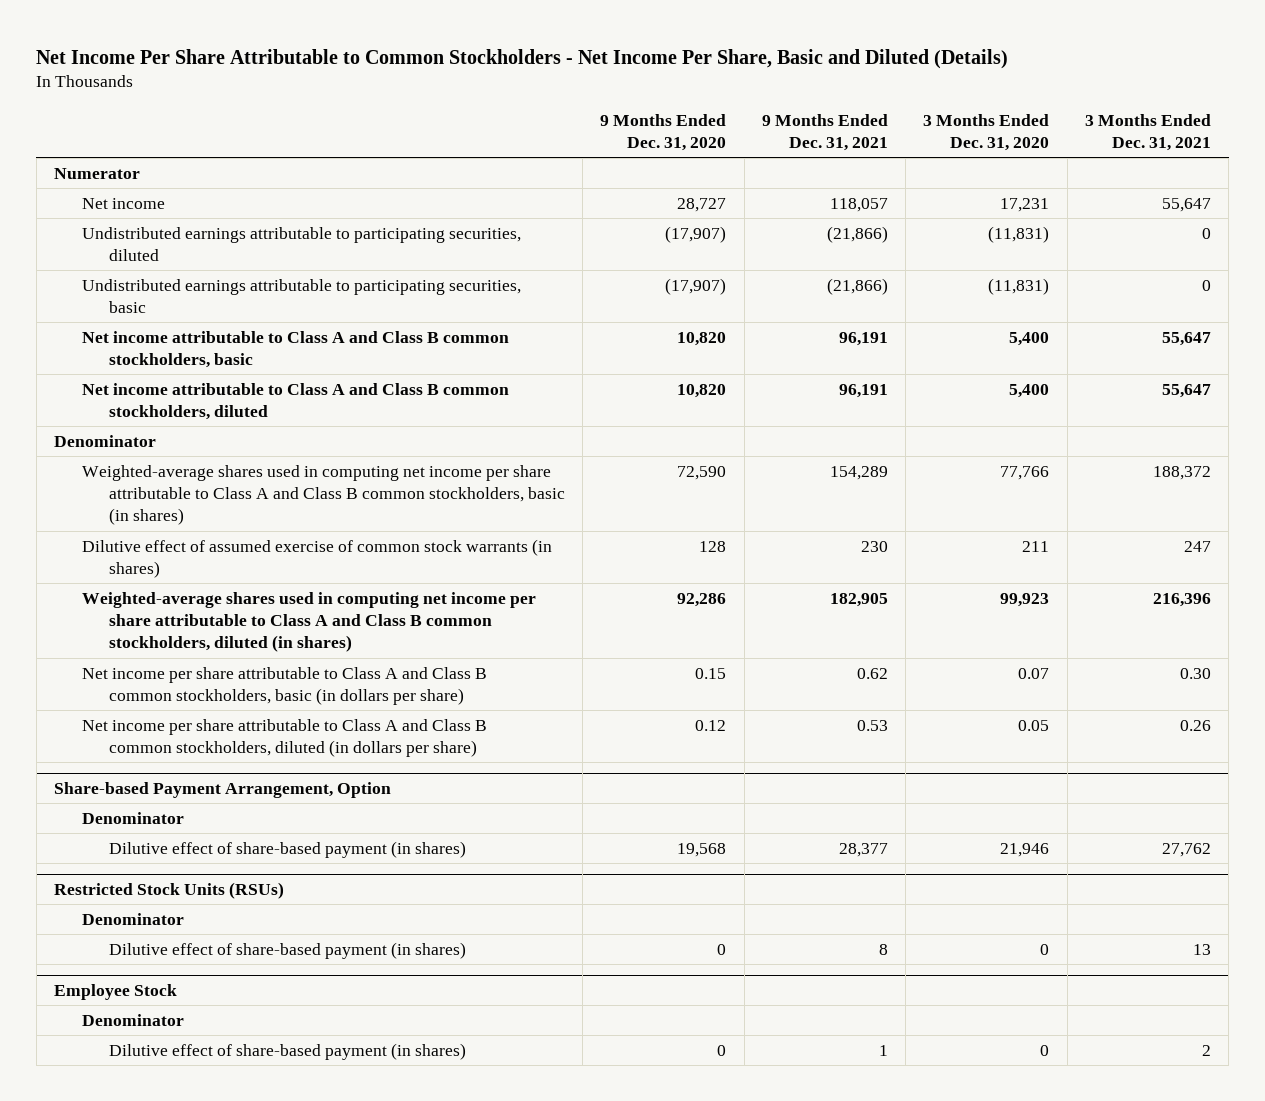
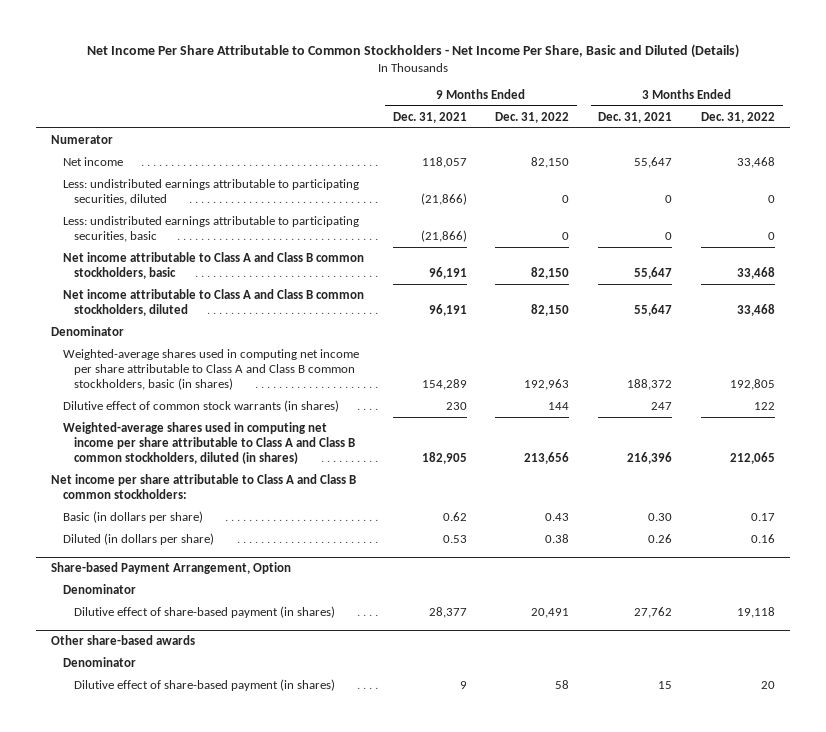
[600,113,727,151] 9 Months Ended Dec. 31, 2020 -> none
[923,113,1050,151] 3 Months Ended Dec. 31, 2020 -> none
none -> [495,111,570,123] Dec. 31, 2022
none -> [701,111,776,123] Dec. 31, 2022
[81,226,521,261] Undistributed earnings attributable to participating securities, diluted -> [62,178,359,205] Less: undistributed earnings attributable to participating securities, diluted
[81,278,521,313] Undistributed earnings attributable to participating securities, basic -> [62,215,359,242] Less: undistributed earnings attributable to participating securities, basic
[81,538,552,578] Dilutive effect of assumed exercise of common stock warrants (in shares) -> [62,399,339,412] Dilutive effect of common stock warrants (in shares)
none -> [50,473,356,499] Net income per share attributable to Class A and Class B common stockholders:
[81,666,487,705] Net income per share attributable to Class A and Class B common stockholders, basic (in dollars per share) -> [62,510,203,523] Basic (in dollars per share)
[81,718,487,757] Net income per share attributable to Class A and Class B common stockholders, diluted (in dollars per share) -> [62,532,214,545] Diluted (in dollars per share)
[54,881,285,899] Restricted Stock Units (RSUs) -> none
[81,912,184,925] Denominator -> none
[108,941,466,959] Dilutive effect of share-based payment (in shares) -> none
[54,983,178,1000] Employee Stock -> none
none -> [50,635,195,646] Other share-based awards
[878,1044,888,1056] 1 -> [459,680,467,689] 9
[1201,1044,1211,1056] 2 -> [658,680,673,689] 15

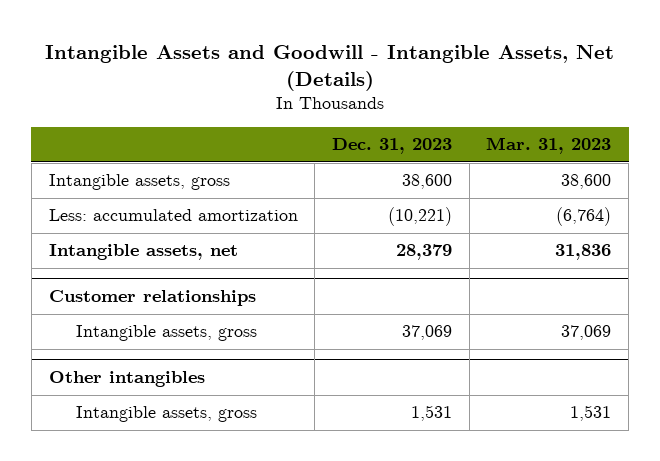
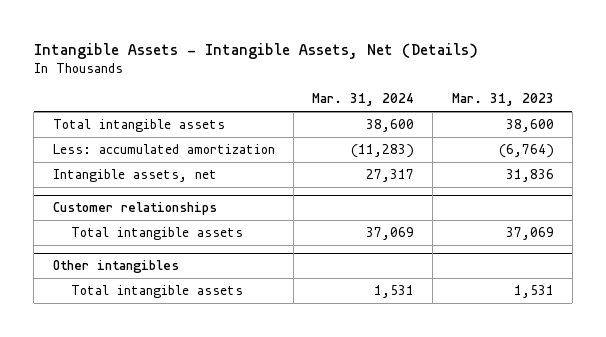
[45,44,615,91] Intangible Assets and Goodwill - Intangible Assets, Net (Details) -> [33,42,478,59] Intangible Assets - Intangible Assets, Net (Details)
[332,138,453,155] Dec. 31, 2023 -> none
none -> [312,93,415,107] Mar. 31, 2024
[48,174,230,191] Intangible assets, gross -> [52,119,225,133] Total intangible assets
[75,325,257,342] Intangible assets, gross -> [70,227,243,241] Total intangible assets
[75,406,257,423] Intangible assets, gross -> [70,285,243,299] Total intangible assets

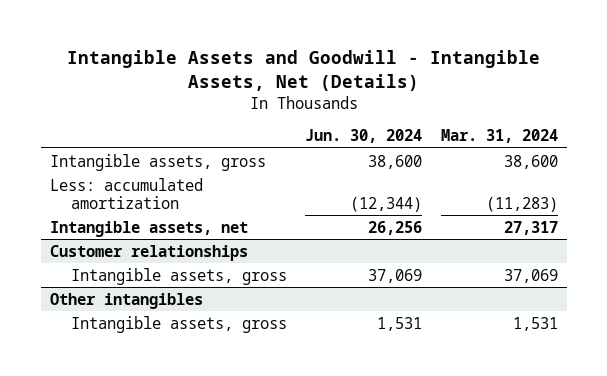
[33,42,478,59] Intangible Assets - Intangible Assets, Net (Details) -> [66,50,540,91] Intangible Assets and Goodwill - Intangible Assets, Net (Details)
[451,93,554,107] Mar. 31, 2023 -> none
none -> [305,129,423,144] Jun. 30, 2024
[52,119,225,133] Total intangible assets -> [49,153,266,171] Intangible assets, gross
[70,227,243,241] Total intangible assets -> [70,267,287,285] Intangible assets, gross
[70,285,243,299] Total intangible assets -> [70,315,287,333] Intangible assets, gross

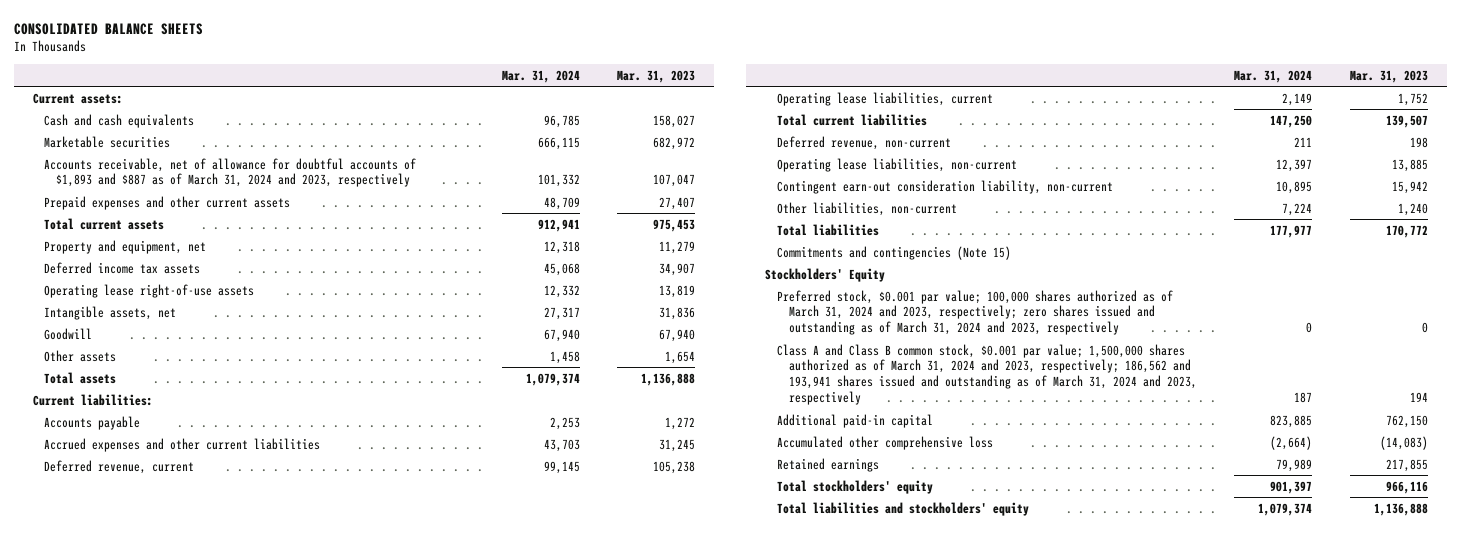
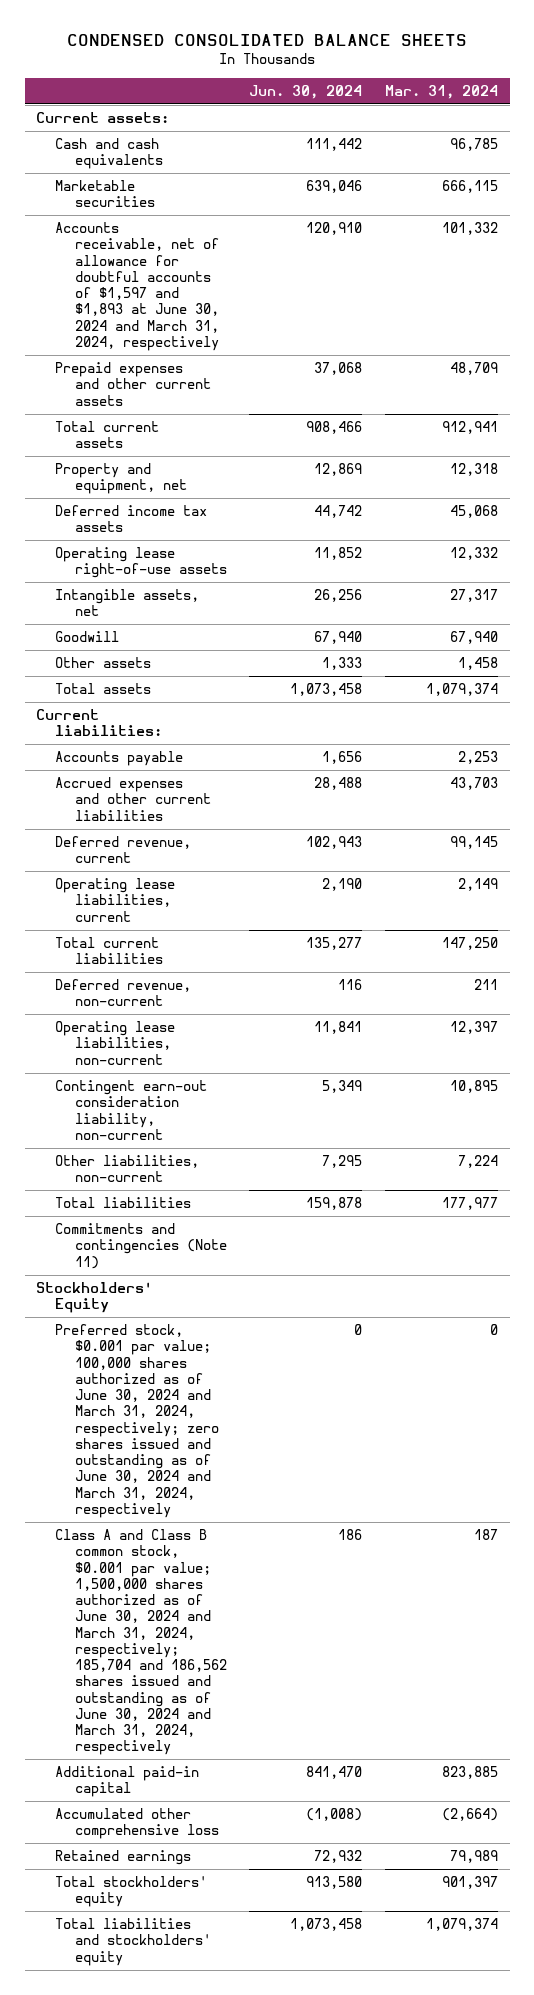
[13,22,203,35] CONSOLIDATED BALANCE SHEETS -> [67,33,468,46] CONDENSED CONSOLIDATED BALANCE SHEETS
[617,69,696,83] Mar. 31, 2023 -> none
none -> [249,84,363,99] Jun. 30, 2024
[44,157,417,188] Accounts receivable, net of allowance for doubtful accounts of $1,893 and $887 as of March 31, 2024 and 2023, respectively -> [55,222,219,351] Accounts receivable, net of allowance for doubtful accounts of $1,597 and $1,893 at June 30, 2024 and March 31, 2024, respectively
[776,245,1011,260] Commitments and contingencies (Note 15) -> [55,1223,227,1269] Commitments and contingencies (Note 11)
[776,289,1173,336] Preferred stock, $0.001 par value; 100,000 shares authorized as of March 31, 2024 and 2023, respectively; zero shares issued and outstanding as of March 31, 2024 and 2023, respectively -> [55,1324,219,1518] Preferred stock, $0.001 par value; 100,000 shares authorized as of June 30, 2024 and March 31, 2024, respectively; zero shares issued and outstanding as of June 30, 2024 and March 31, 2024, respectively
[776,343,1197,406] Class A and Class B common stock, $0.001 par value; 1,500,000 shares authorized as of March 31, 2024 and 2023, respectively; 186,562 and 193,941 shares issued and outstanding as of March 31, 2024 and 2023, respectively -> [55,1529,227,1756] Class A and Class B common stock, $0.001 par value; 1,500,000 shares authorized as of June 30, 2024 and March 31, 2024, respectively; 185,704 and 186,562 shares issued and outstanding as of June 30, 2024 and March 31, 2024, respectively

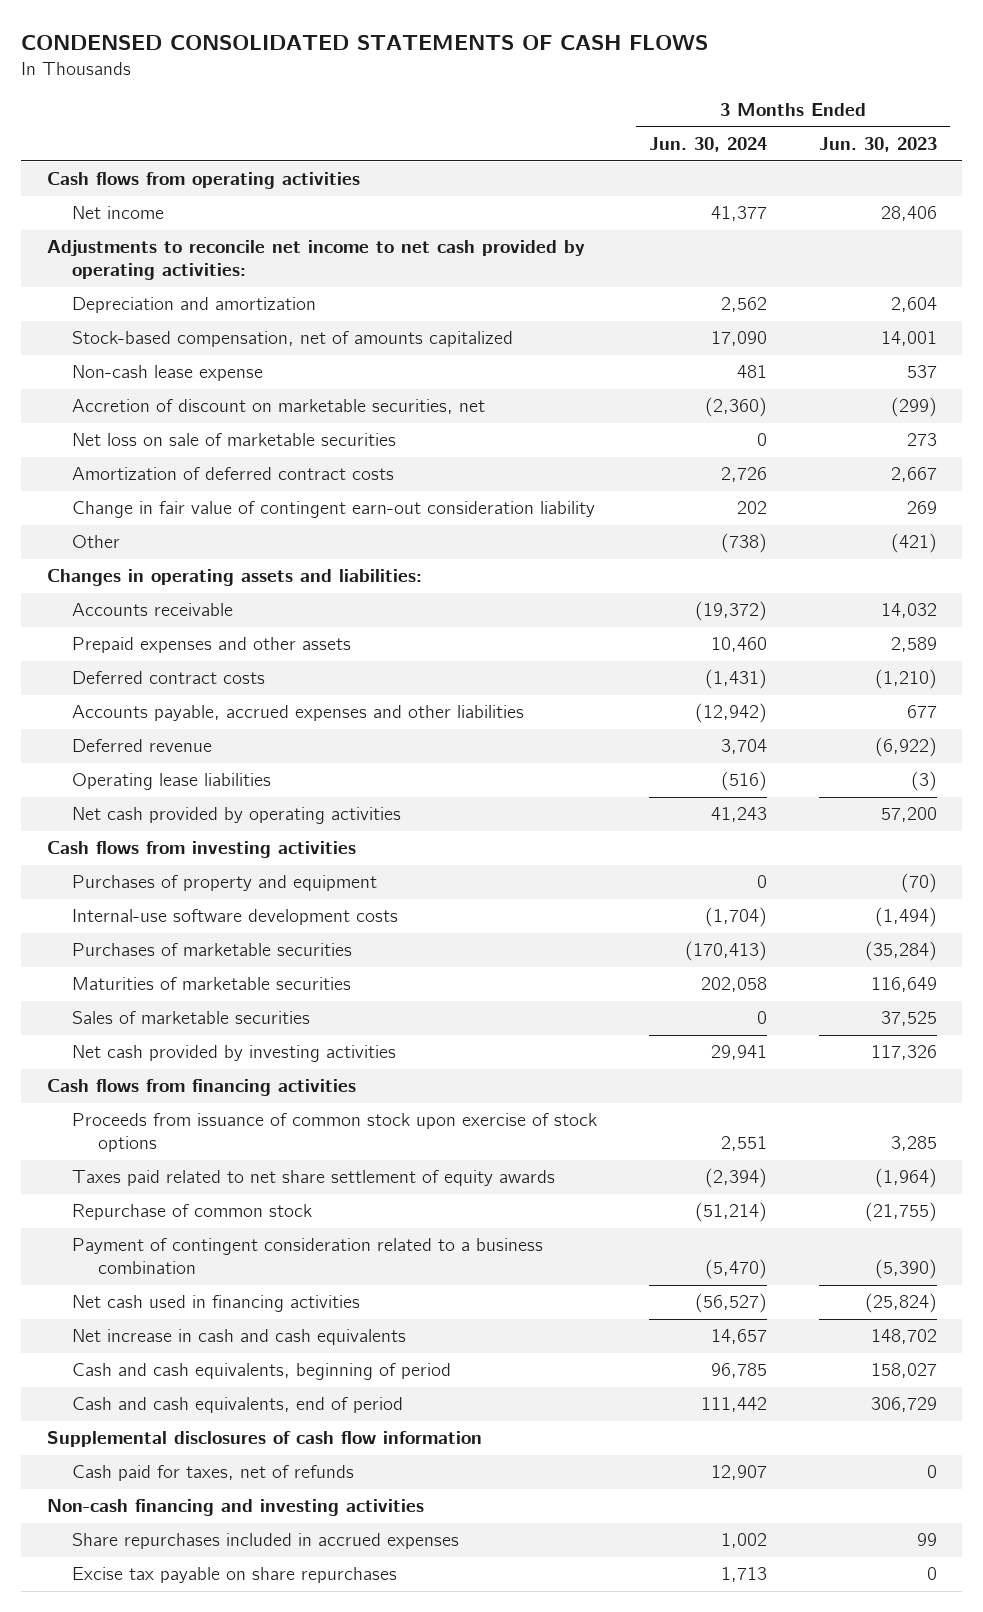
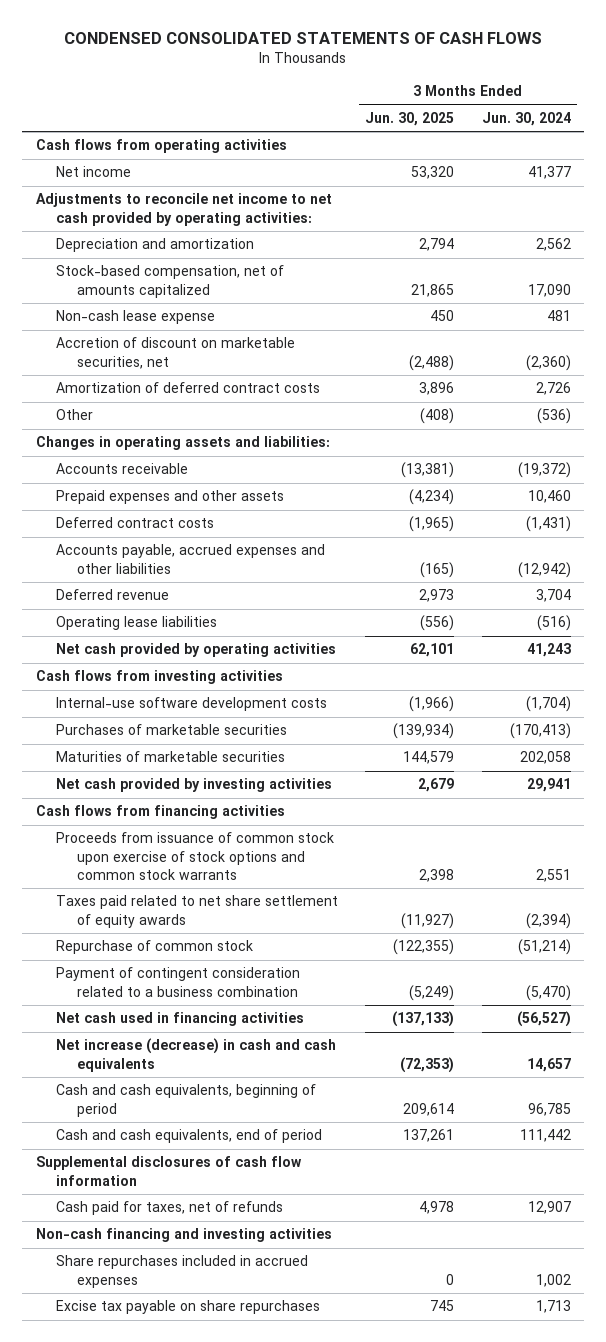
[818,137,937,153] Jun. 30, 2023 -> none
none -> [365,111,455,126] Jun. 30, 2025
[72,433,397,447] Net loss on sale of marketable securities -> none
[72,501,596,519] Change in fair value of contingent earn-out consideration liability -> none
[721,533,768,554] (738) -> [536,408,571,425] (536)
[72,875,378,892] Purchases of property and equipment -> none
[72,1011,311,1025] Sales of marketable securities -> none
[72,1113,598,1153] Proceeds from issuance of common stock upon exercise of stock options -> [56,832,335,880] Proceeds from issuance of common stock upon exercise of stock options and common stock warrants
[72,1329,407,1346] Net increase in cash and cash equivalents -> [56,1038,337,1072] Net increase (decrease) in cash and cash equivalents

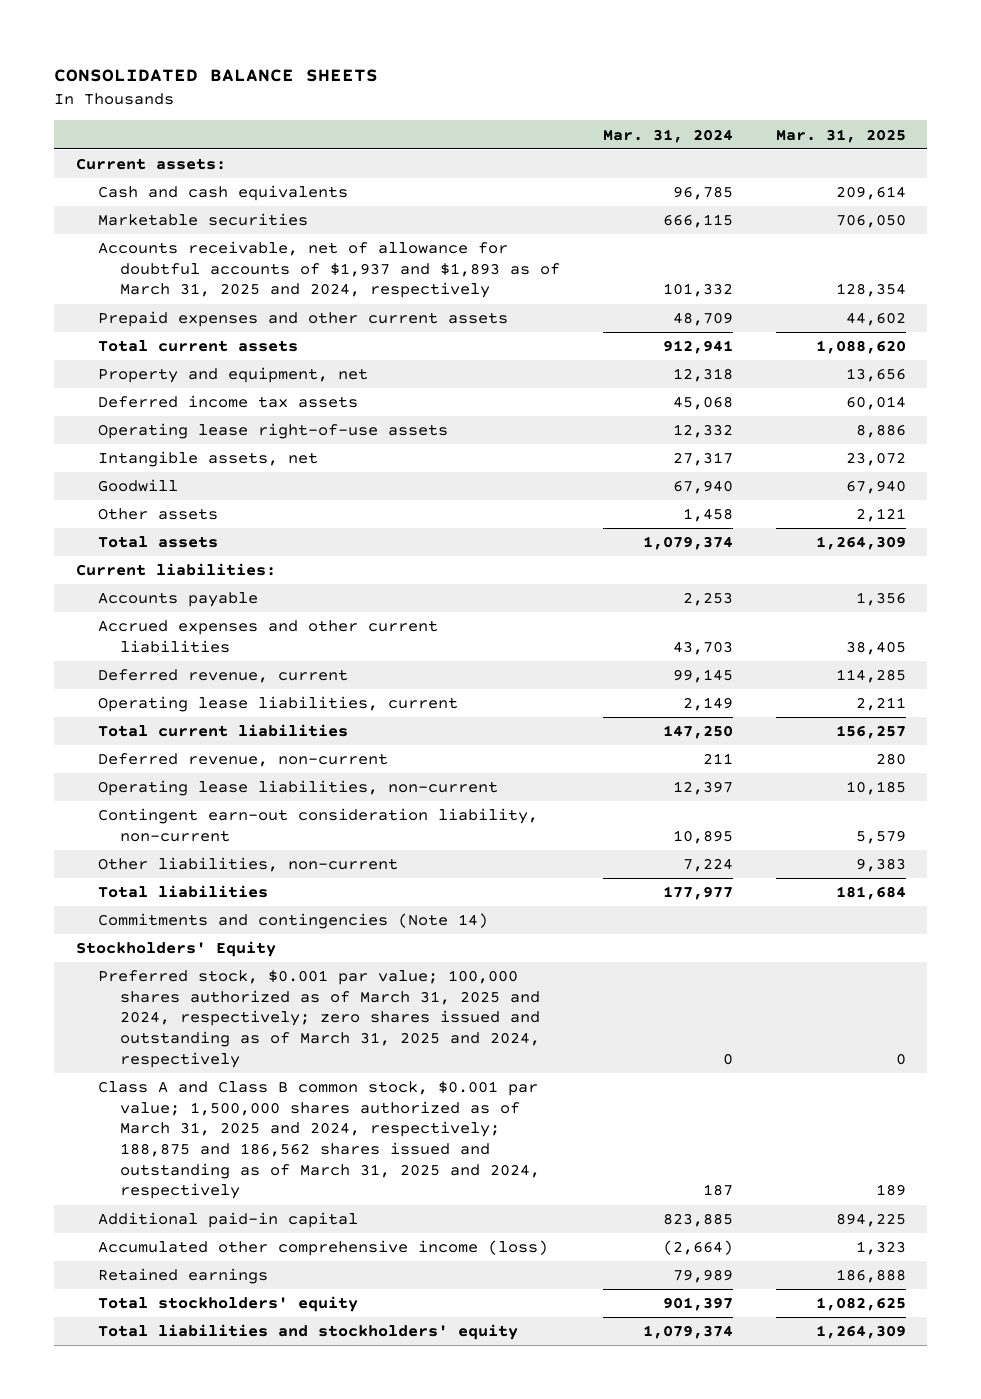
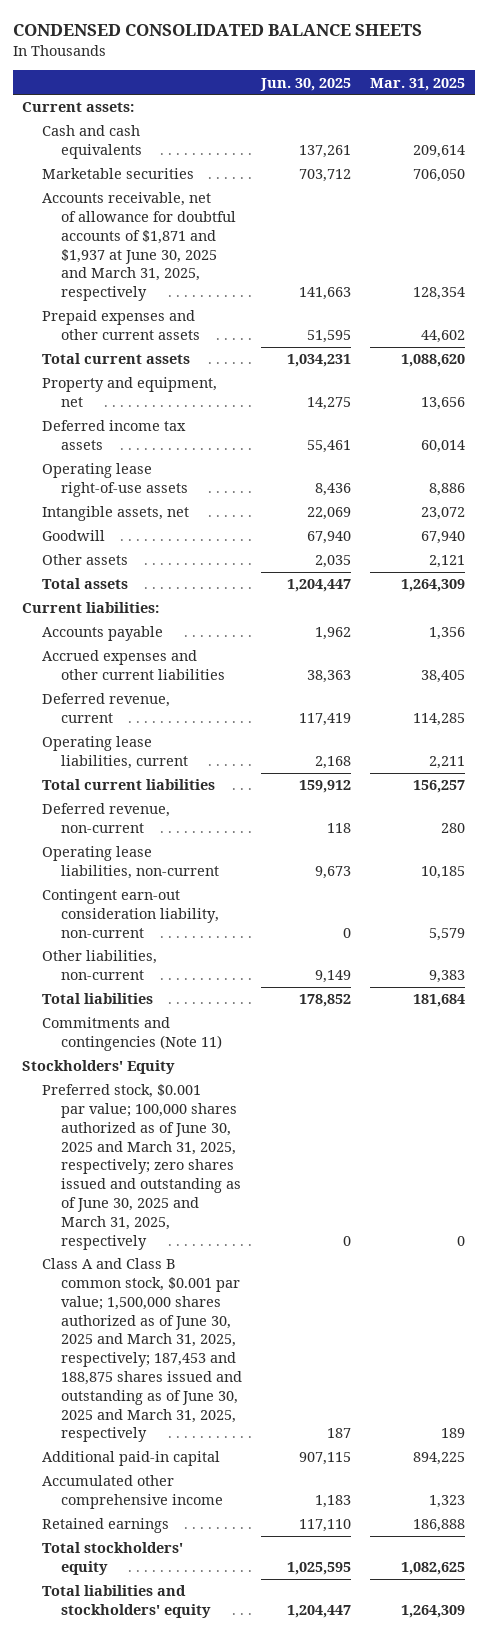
[54,68,379,82] CONSOLIDATED BALANCE SHEETS -> [12,23,422,36] CONDENSED CONSOLIDATED BALANCE SHEETS
[603,128,734,143] Mar. 31, 2024 -> none
none -> [260,77,352,91] Jun. 30, 2025
[98,241,561,299] Accounts receivable, net of allowance for doubtful accounts of $1,937 and $1,893 as of March 31, 2025 and 2024, respectively -> [41,192,237,302] Accounts receivable, net of allowance for doubtful accounts of $1,871 and $1,937 at June 30, 2025 and March 31, 2025, respectively
[98,913,489,930] Commitments and contingencies (Note 14) -> [41,1017,223,1052] Commitments and contingencies (Note 11)
[98,970,541,1068] Preferred stock, $0.001 par value; 100,000 shares authorized as of March 31, 2025 and 2024, respectively; zero shares issued and outstanding as of March 31, 2025 and 2024, respectively -> [41,1084,242,1250] Preferred stock, $0.001 par value; 100,000 shares authorized as of June 30, 2025 and March 31, 2025, respectively; zero shares issued and outstanding as of June 30, 2025 and March 31, 2025, respectively
[98,1081,541,1200] Class A and Class B common stock, $0.001 par value; 1,500,000 shares authorized as of March 31, 2025 and 2024, respectively; 188,875 and 186,562 shares issued and outstanding as of March 31, 2025 and 2024, respectively -> [41,1258,243,1443] Class A and Class B common stock, $0.001 par value; 1,500,000 shares authorized as of June 30, 2025 and March 31, 2025, respectively; 187,453 and 188,875 shares issued and outstanding as of June 30, 2025 and March 31, 2025, respectively
[98,1240,549,1257] Accumulated other comprehensive income (loss) -> [41,1475,224,1510] Accumulated other comprehensive income

